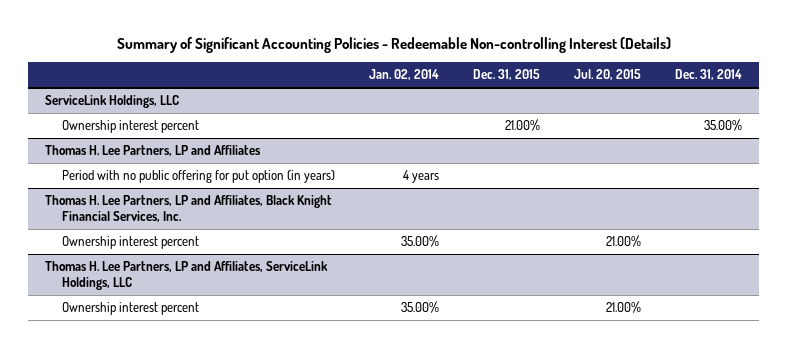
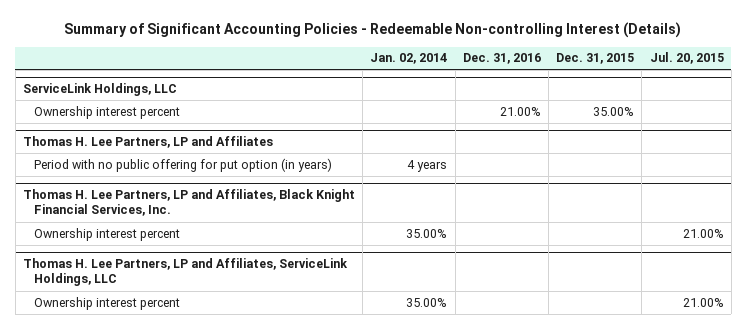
[674,69,742,81] Dec. 31, 2014 -> none
none -> [462,53,541,65] Dec. 31, 2016
[504,119,540,132] 21.00% -> [593,106,635,116] 35.00%

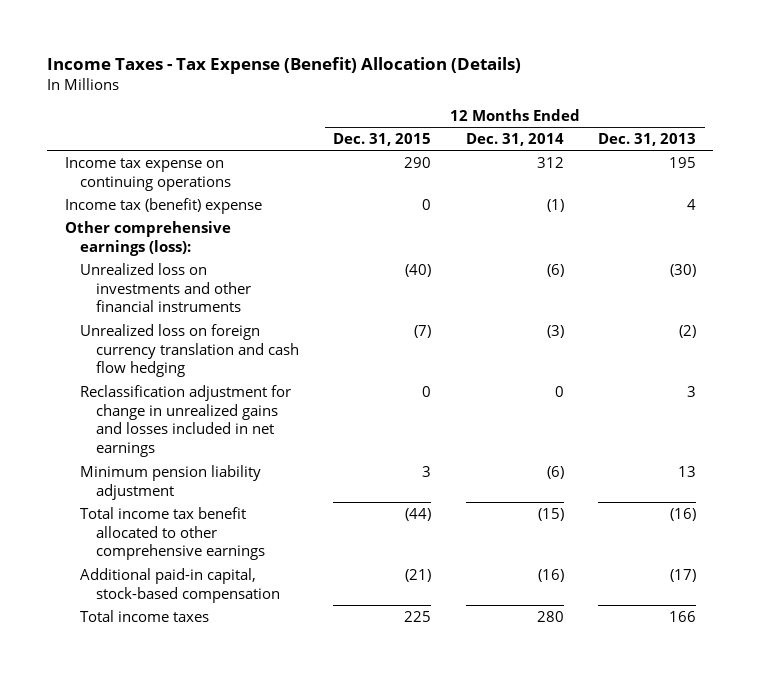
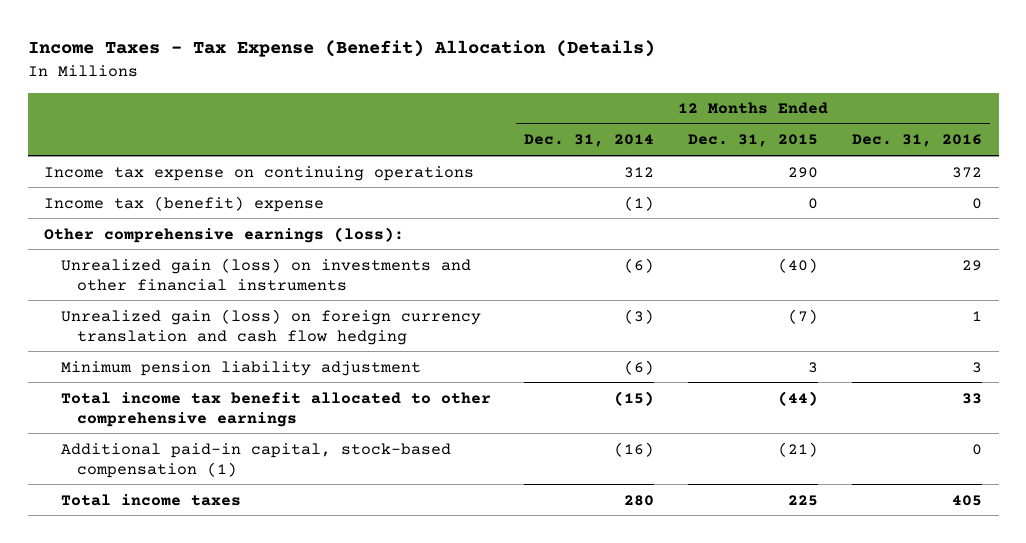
[598,132,697,146] Dec. 31, 2013 -> none
none -> [851,134,982,148] Dec. 31, 2016
[80,384,292,458] Reclassification adjustment for change in unrealized gains and losses included in net earnings -> none
[80,262,252,313] Unrealized loss on investments and other financial instruments -> [60,257,471,291] Unrealized gain (loss) on investments and other financial instruments
[80,323,300,378] Unrealized loss on foreign currency translation and cash flow hedging -> [60,308,481,345] Unrealized gain (loss) on foreign currency translation and cash flow hedging
[80,567,281,603] Additional paid-in capital, stock-based compensation -> [60,442,451,478] Additional paid-in capital, stock-based compensation (1)

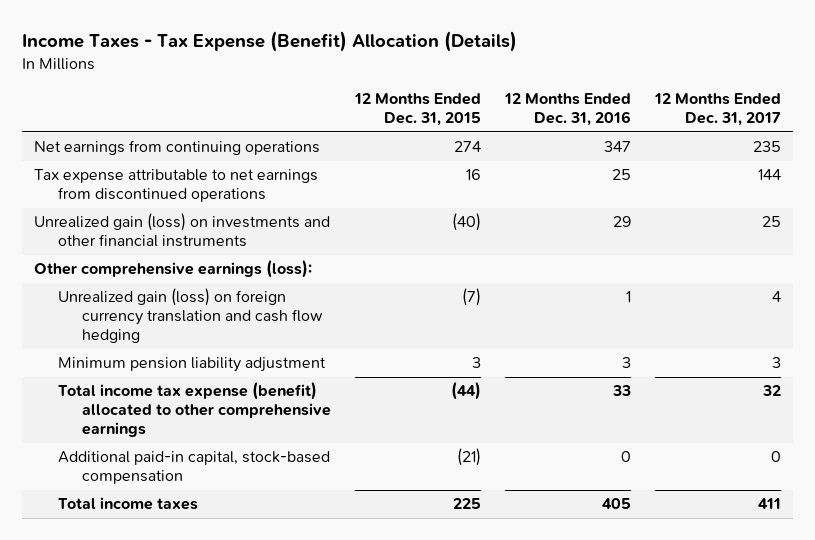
[524,134,655,148] Dec. 31, 2014 -> none
none -> [653,93,781,127] 12 Months Ended Dec. 31, 2017
[44,195,325,212] Income tax (benefit) expense -> none
[44,165,475,181] Income tax expense on continuing operations -> [34,140,321,156] Net earnings from continuing operations
[788,166,819,178] 290 -> [453,141,481,153] 274
[951,166,982,178] 372 -> [603,141,631,153] 347
none -> [34,169,319,203] Tax expense attributable to net earnings from discontinued operations
[44,226,405,243] Other comprehensive earnings (loss): -> [34,260,313,279] Other comprehensive earnings (loss):
[60,391,491,427] Total income tax benefit allocated to other comprehensive earnings -> [57,382,331,438] Total income tax expense (benefit) allocated to other comprehensive earnings
[60,442,451,478] Additional paid-in capital, stock-based compensation (1) -> [57,451,330,485] Additional paid-in capital, stock-based compensation

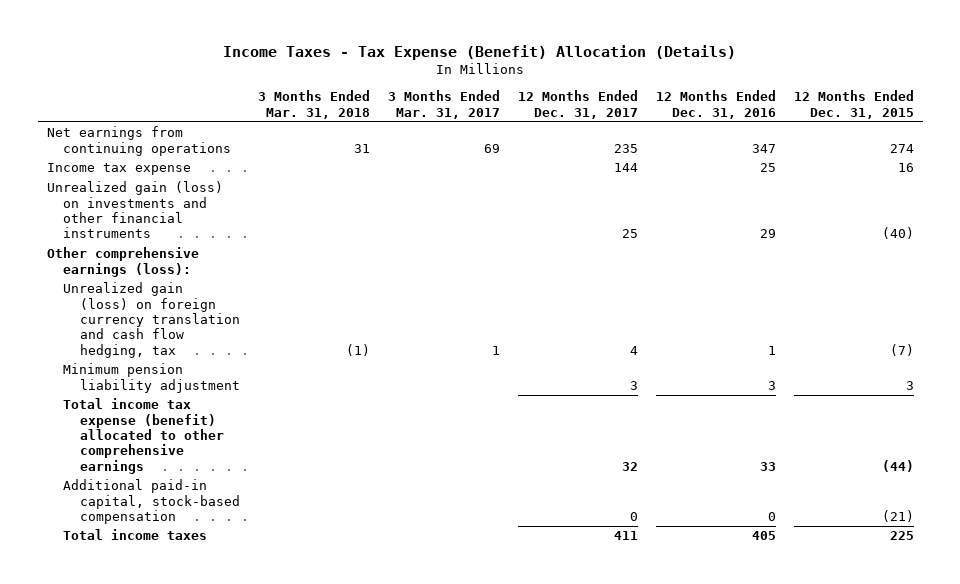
none -> [257,90,370,119] 3 Months Ended Mar. 31, 2018
none -> [387,90,500,119] 3 Months Ended Mar. 31, 2017
[34,169,319,203] Tax expense attributable to net earnings from discontinued operations -> [46,163,191,176] Income tax expense
[57,288,323,344] Unrealized gain (loss) on foreign currency translation and cash flow hedging -> [63,282,240,358] Unrealized gain (loss) on foreign currency translation and cash flow hedging, tax

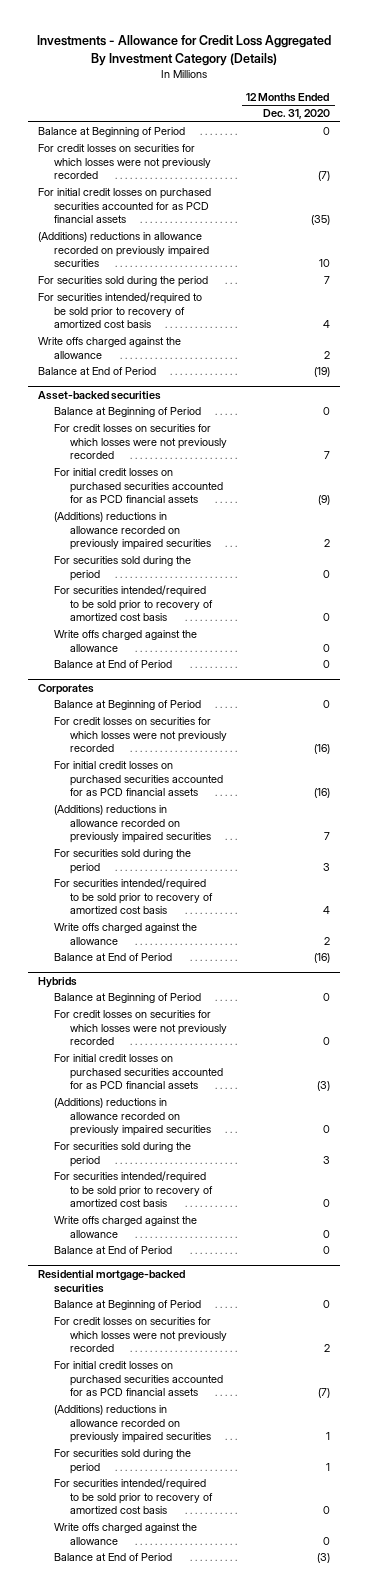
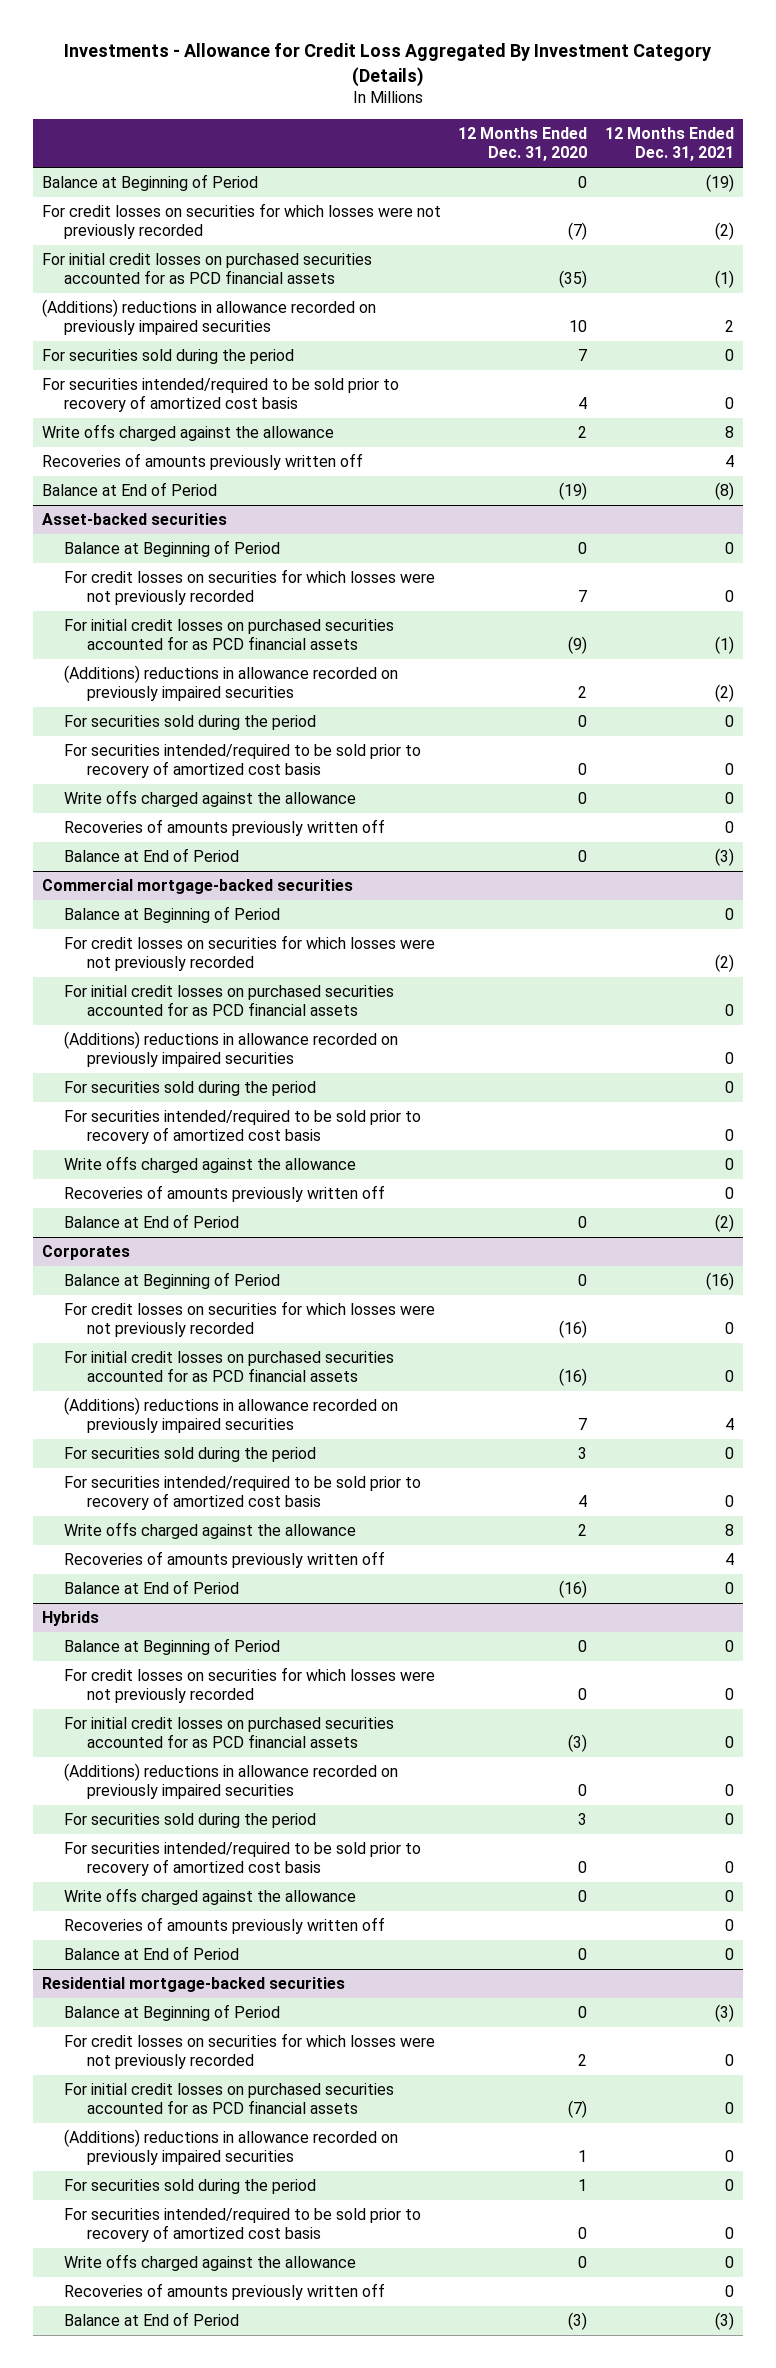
none -> [605,127,735,162] 12 Months Ended Dec. 31, 2021
none -> [41,452,363,470] Recoveries of amounts previously written off
none -> [64,818,386,836] Recoveries of amounts previously written off
none -> [41,878,353,894] Commercial mortgage-backed securities
none -> [64,905,281,923] Balance at Beginning of Period
none -> [64,934,436,972] For credit losses on securities for which losses were not previously recorded
none -> [64,984,395,1017] For initial credit losses on purchased securities accounted for as PCD financial assets
none -> [64,1030,399,1068] (Additions) reductions in allowance recorded on previously impaired securities
none -> [64,1080,317,1096] For securities sold during the period
none -> [64,1109,422,1145] For securities intended/required to be sold prior to recovery of amortized cost basis
none -> [64,1155,357,1173] Write offs charged against the allowance
none -> [64,1184,386,1202] Recoveries of amounts previously written off
none -> [64,1213,240,1228] Balance at End of Period
none -> [64,1550,386,1568] Recoveries of amounts previously written off
none -> [64,1916,386,1934] Recoveries of amounts previously written off
none -> [64,2282,386,2300] Recoveries of amounts previously written off

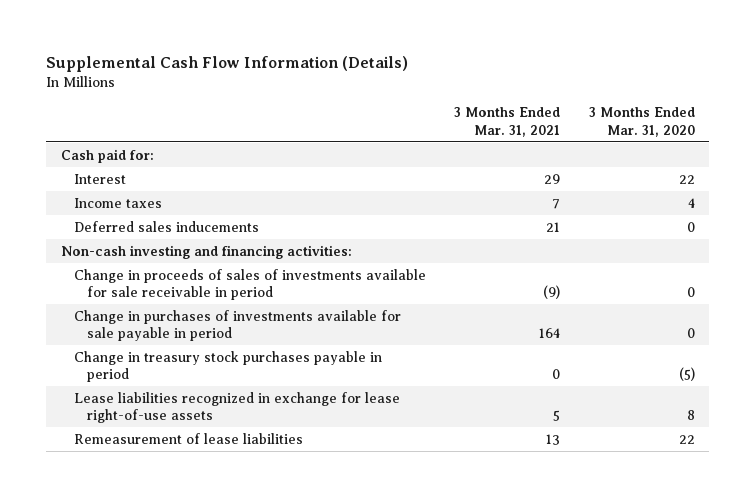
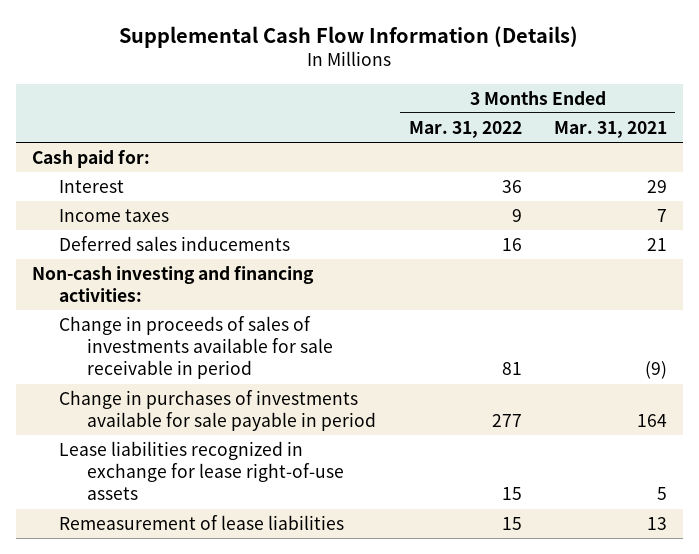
[589,107,696,137] 3 Months Ended Mar. 31, 2020 -> none
none -> [408,120,522,138] Mar. 31, 2022
[73,350,382,382] Change in treasury stock purchases payable in period -> none

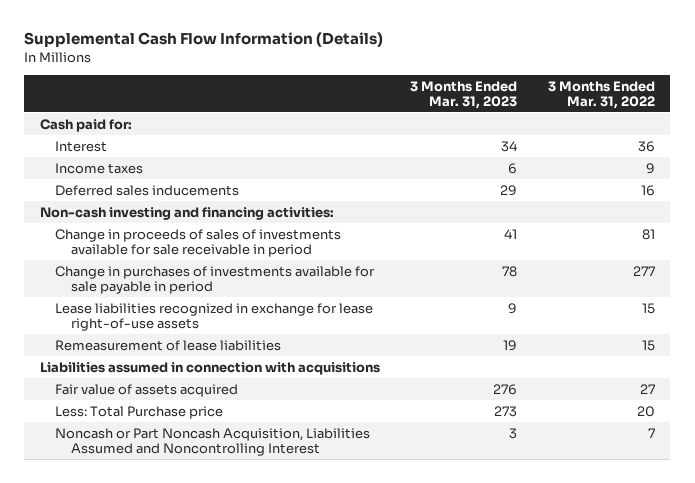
[553,120,667,138] Mar. 31, 2021 -> none
none -> [410,80,518,109] 3 Months Ended Mar. 31, 2023
none -> [39,361,380,375] Liabilities assumed in connection with acquisitions
none -> [55,383,239,397] Fair value of assets acquired
none -> [55,405,224,419] Less: Total Purchase price
none -> [55,427,371,456] Noncash or Part Noncash Acquisition, Liabilities Assumed and Noncontrolling Interest

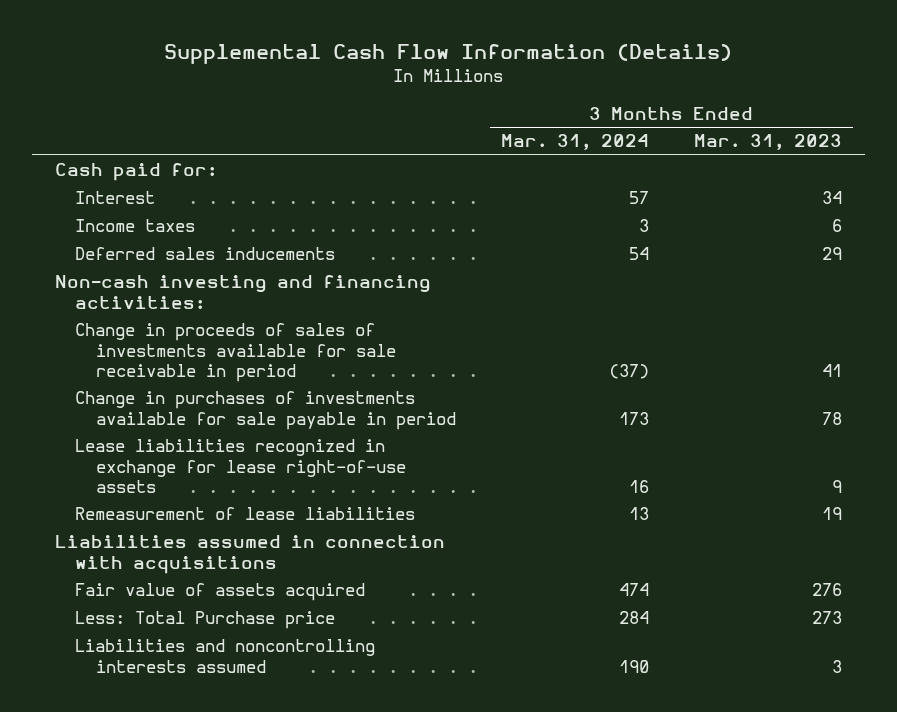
[548,80,656,109] 3 Months Ended Mar. 31, 2022 -> none
none -> [500,134,649,151] Mar. 31, 2024
[55,427,371,456] Noncash or Part Noncash Acquisition, Liabilities Assumed and Noncontrolling Interest -> [75,639,376,673] Liabilities and noncontrolling interests assumed

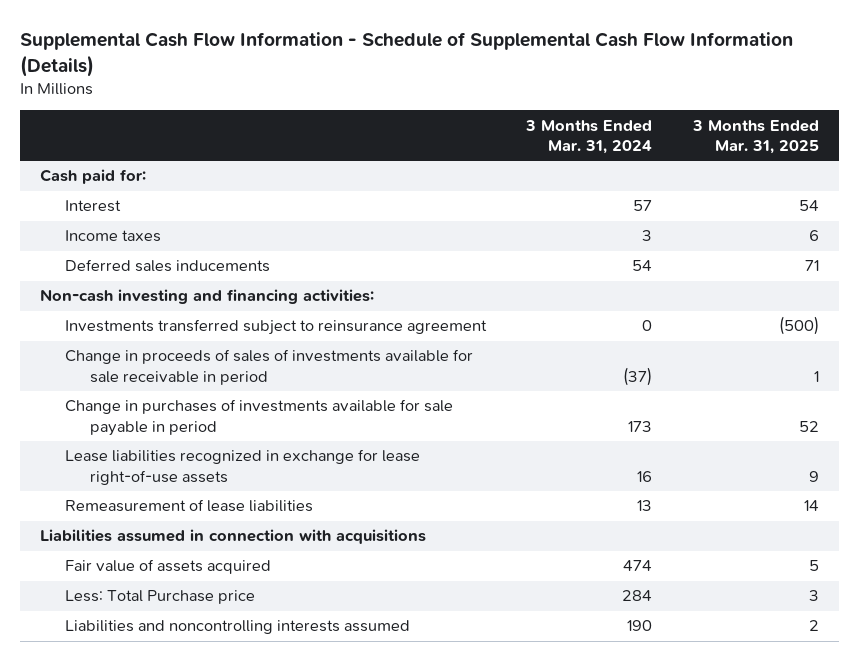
[164,44,733,65] Supplemental Cash Flow Information (Details) -> [20,31,794,77] Supplemental Cash Flow Information - Schedule of Supplemental Cash Flow Information (Details)
[693,134,842,151] Mar. 31, 2023 -> none
none -> [691,119,819,155] 3 Months Ended Mar. 31, 2025
none -> [65,319,488,336] Investments transferred subject to reinsurance agreement

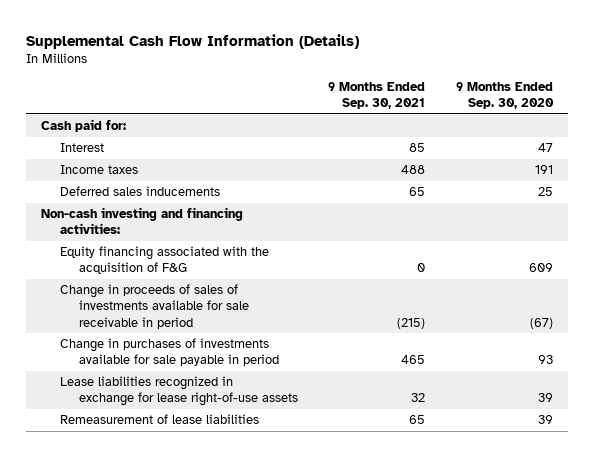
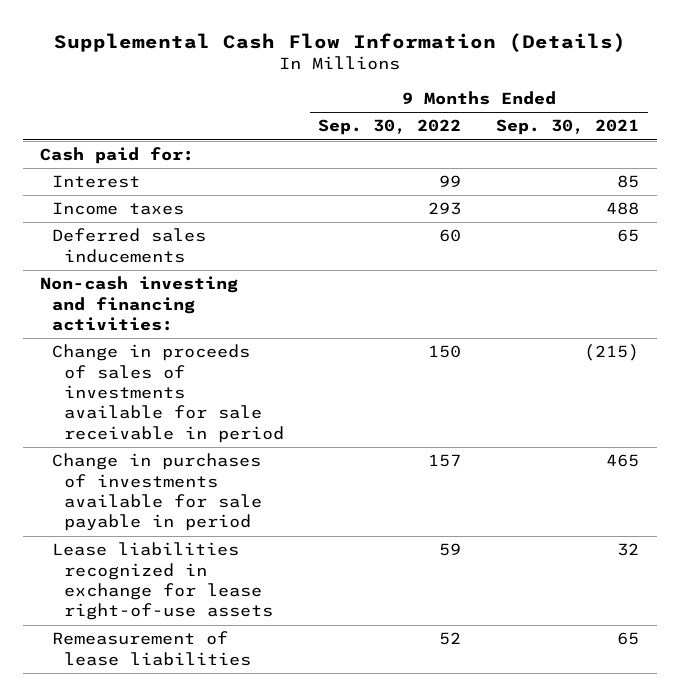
[455,82,554,110] 9 Months Ended Sep. 30, 2020 -> none
none -> [318,119,462,136] Sep. 30, 2022
[59,246,269,275] Equity financing associated with the acquisition of F&G -> none

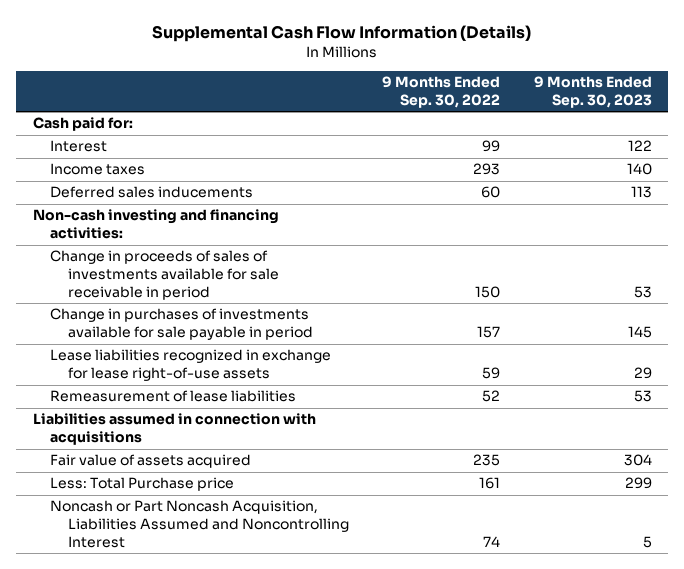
[496,119,640,136] Sep. 30, 2021 -> none
none -> [533,76,652,109] 9 Months Ended Sep. 30, 2023
none -> [32,413,316,446] Liabilities assumed in connection with acquisitions
none -> [50,454,252,469] Fair value of assets acquired
none -> [50,477,235,492] Less: Total Purchase price
none -> [50,500,349,549] Noncash or Part Noncash Acquisition, Liabilities Assumed and Noncontrolling Interest

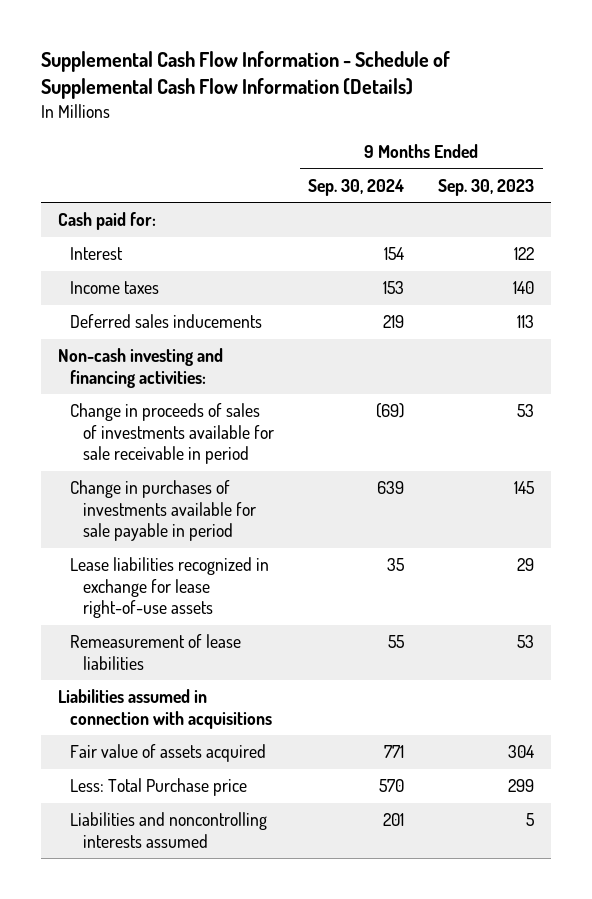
[152,24,532,42] Supplemental Cash Flow Information (Details) -> [40,51,450,100] Supplemental Cash Flow Information - Schedule of Supplemental Cash Flow Information (Details)
[382,76,501,109] 9 Months Ended Sep. 30, 2022 -> none
none -> [308,178,405,196] Sep. 30, 2024
[50,500,349,549] Noncash or Part Noncash Acquisition, Liabilities Assumed and Noncontrolling Interest -> [70,812,268,848] Liabilities and noncontrolling interests assumed

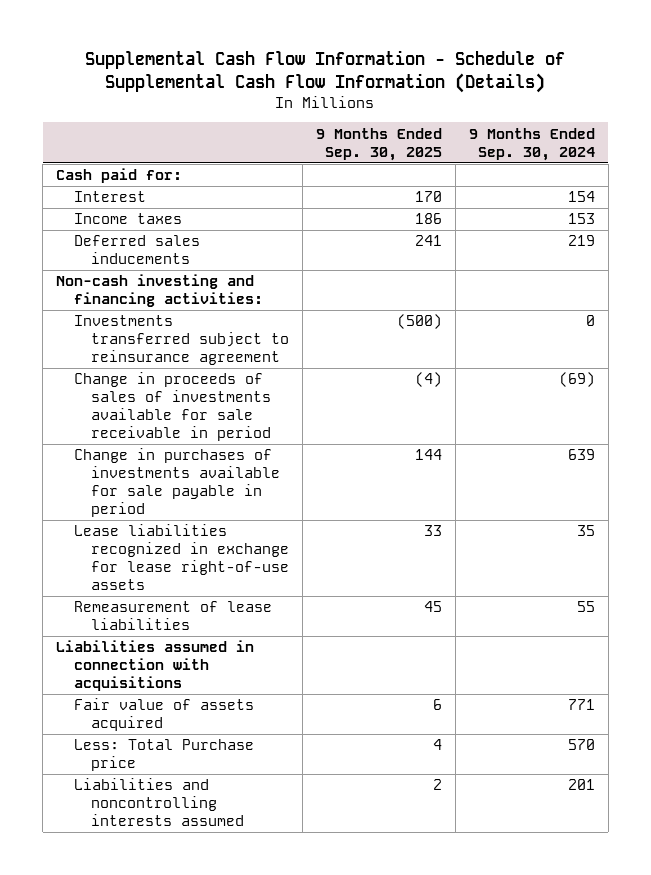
[438,178,535,196] Sep. 30, 2023 -> none
none -> [315,127,442,161] 9 Months Ended Sep. 30, 2025
none -> [73,315,289,366] Investments transferred subject to reinsurance agreement

